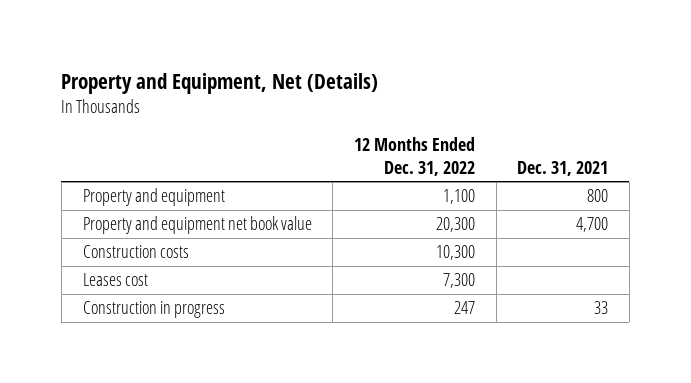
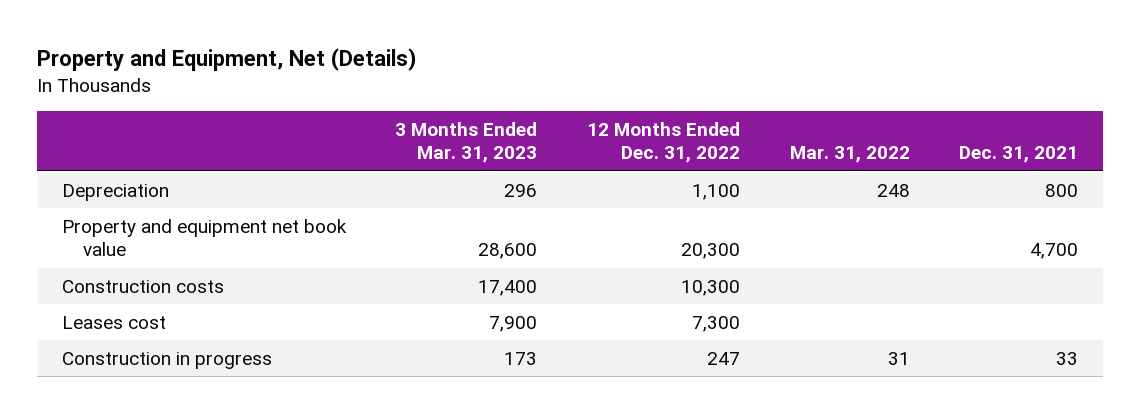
none -> [395,122,538,164] 3 Months Ended Mar. 31, 2023
none -> [789,146,910,164] Mar. 31, 2022
[82,188,225,207] Property and equipment -> [61,183,169,201] Depreciation

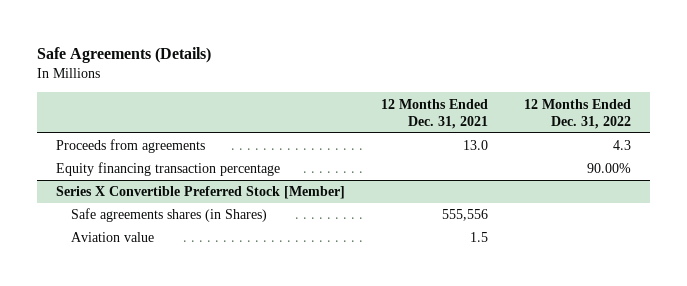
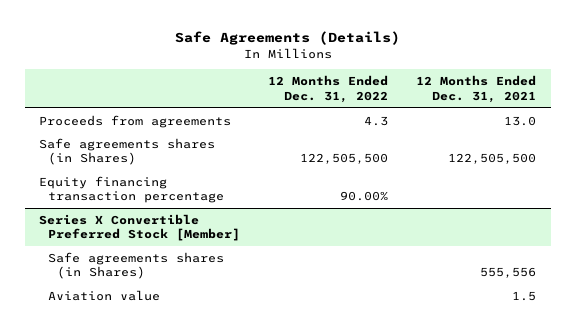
none -> [38,137,215,166] Safe agreements shares (in Shares)

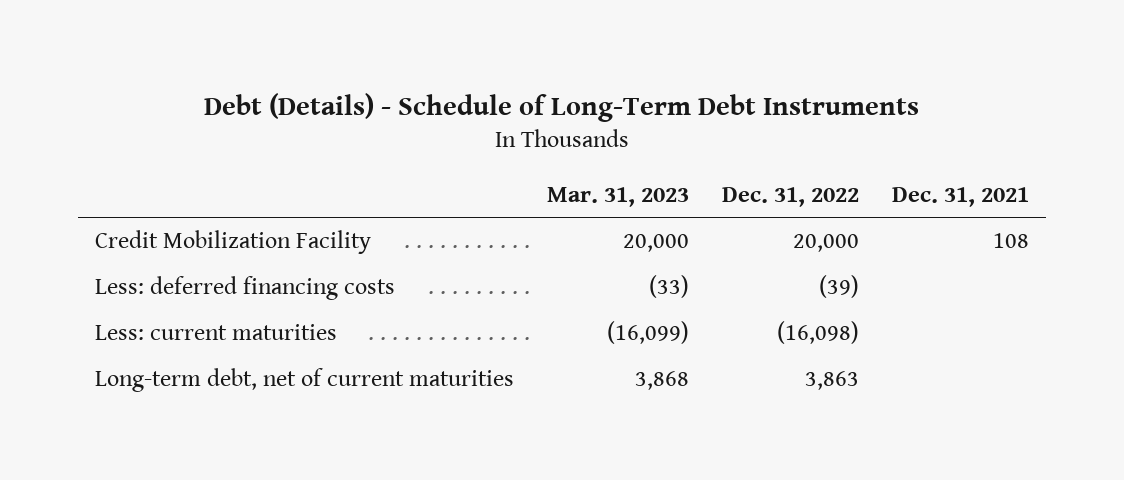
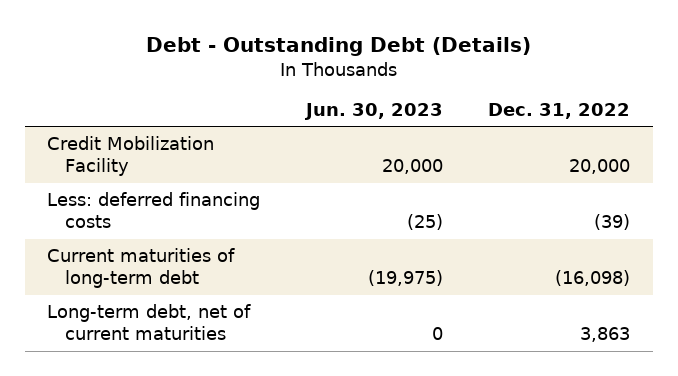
[203,93,919,123] Debt (Details) - Schedule of Long-Term Debt Instruments -> [145,37,531,57] Debt - Outstanding Debt (Details)
[546,186,689,207] Mar. 31, 2023 -> none
[892,186,1030,207] Dec. 31, 2021 -> none
none -> [303,103,443,121] Jun. 30, 2023
[94,324,337,341] Less: current maturities -> [47,247,236,289] Current maturities of long-term debt

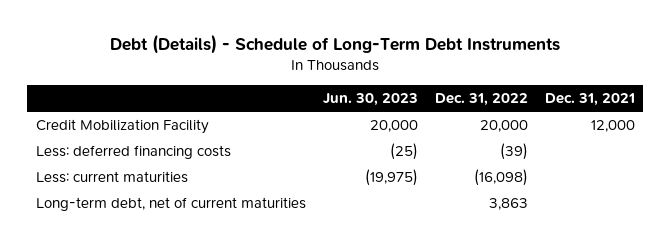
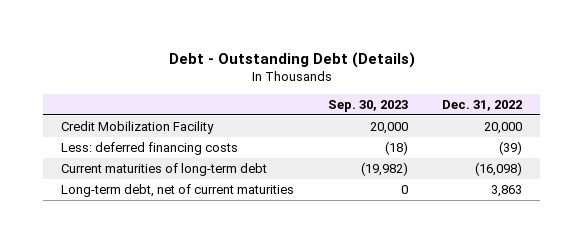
[110,34,561,55] Debt (Details) - Schedule of Long-Term Debt Instruments -> [168,51,415,68] Debt - Outstanding Debt (Details)
[322,93,418,107] Jun. 30, 2023 -> none
[544,93,635,107] Dec. 31, 2021 -> none
none -> [328,100,409,113] Sep. 30, 2023
[35,170,188,183] Less: current maturities -> [60,163,267,177] Current maturities of long-term debt

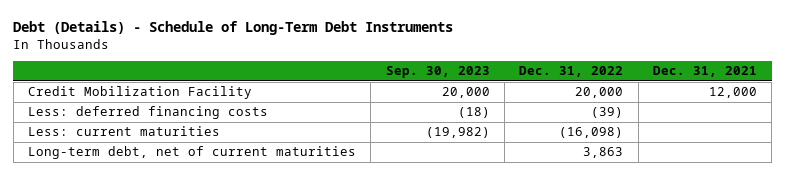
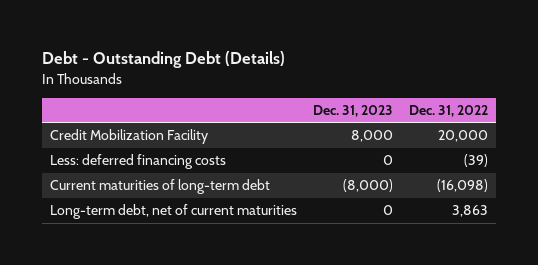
[13,21,454,36] Debt (Details) - Schedule of Long-Term Debt Instruments -> [42,51,286,69] Debt - Outstanding Debt (Details)
[385,66,490,79] Sep. 30, 2023 -> none
[653,66,758,78] Dec. 31, 2021 -> none
none -> [313,104,394,117] Dec. 31, 2023
[28,126,221,137] Less: current maturities -> [50,179,271,195] Current maturities of long-term debt

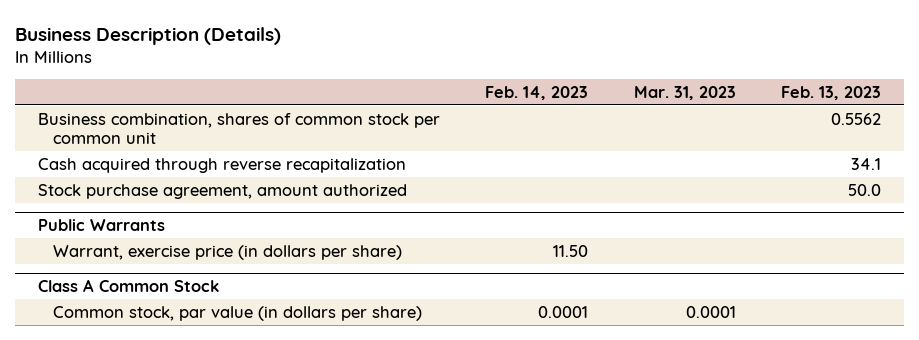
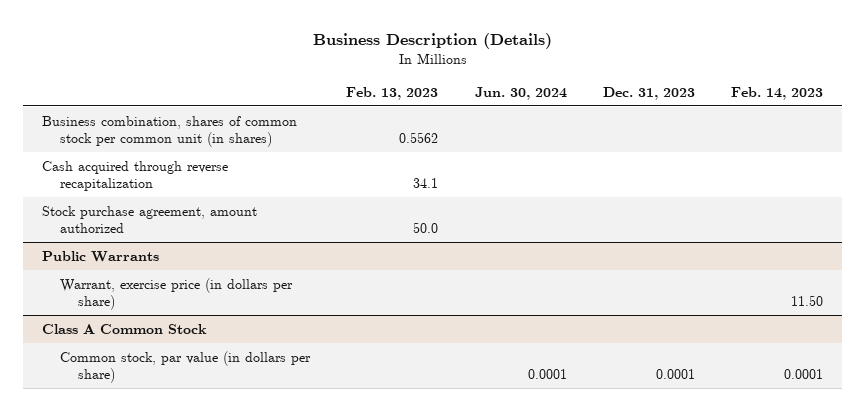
[633,85,736,100] Mar. 31, 2023 -> none
none -> [474,86,567,100] Jun. 30, 2024
none -> [603,86,696,100] Dec. 31, 2023
[38,112,441,144] Business combination, shares of common stock per common unit -> [41,115,297,147] Business combination, shares of common stock per common unit (in shares)

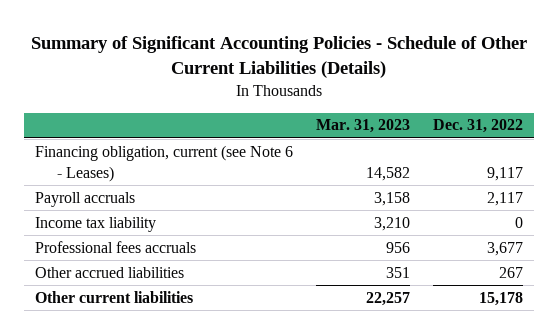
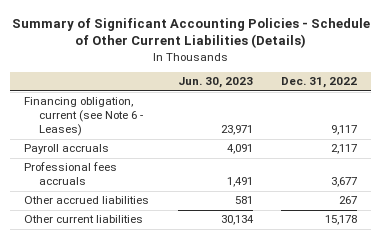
[315,119,410,134] Mar. 31, 2023 -> none
none -> [177,77,253,89] Jun. 30, 2023
[35,216,157,232] Income tax liability -> none

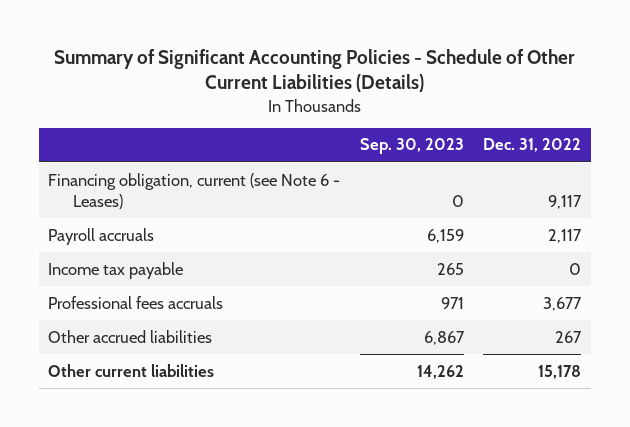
[177,77,253,89] Jun. 30, 2023 -> none
none -> [359,138,464,155] Sep. 30, 2023
none -> [48,261,184,279] Income tax payable

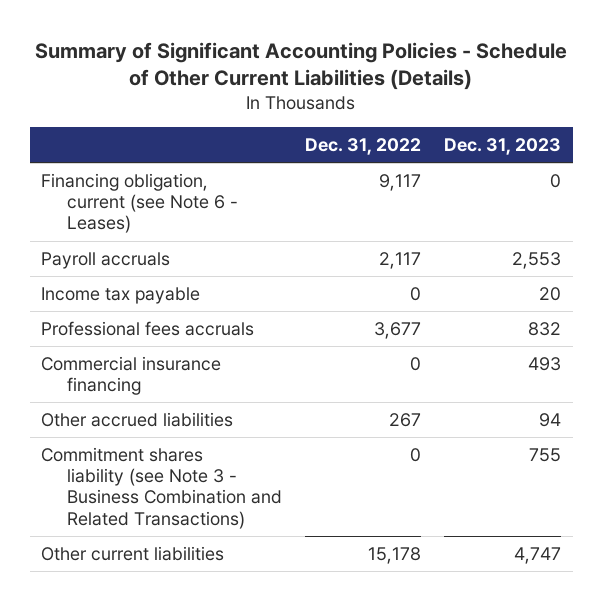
[359,138,464,155] Sep. 30, 2023 -> none
none -> [444,137,562,155] Dec. 31, 2023
none -> [41,355,222,396] Commercial insurance financing
none -> [41,446,283,529] Commitment shares liability (see Note 3 - Business Combination and Related Transactions)

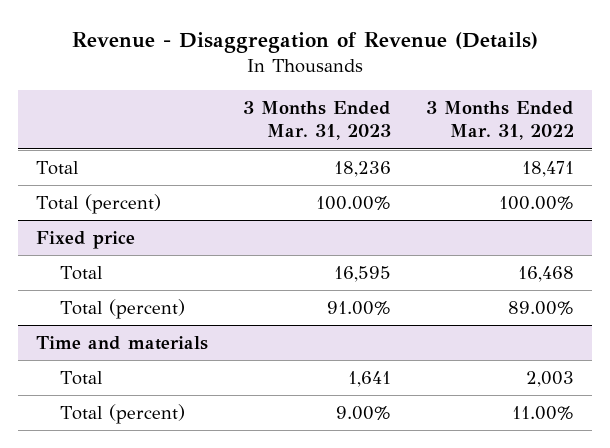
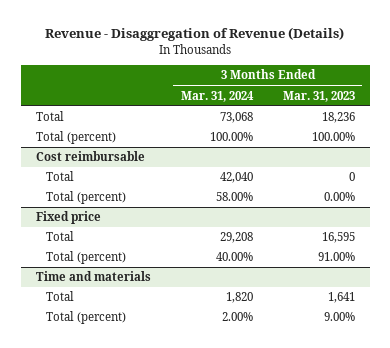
[426,100,575,141] 3 Months Ended Mar. 31, 2022 -> none
none -> [180,90,254,102] Mar. 31, 2024
none -> [35,151,145,162] Cost reimbursable
none -> [46,171,75,182] Total
none -> [46,191,127,205] Total (percent)

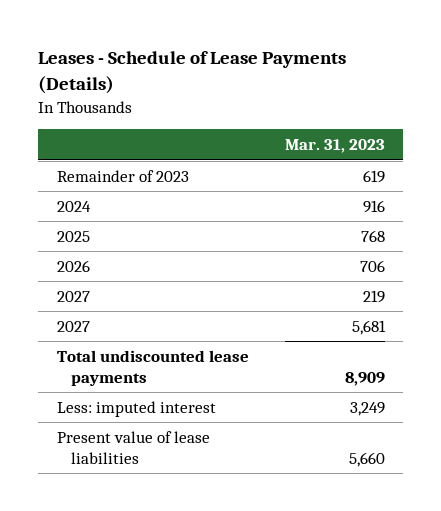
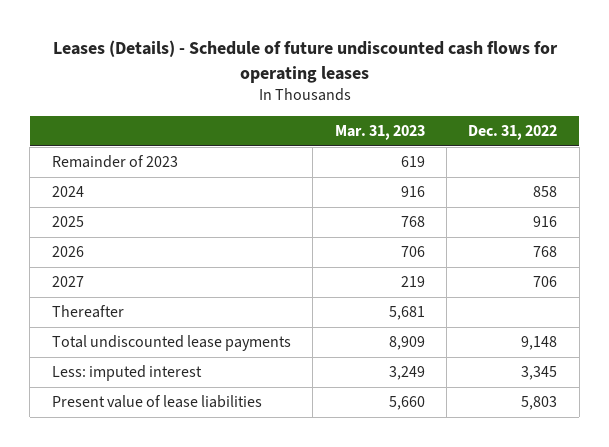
[38,51,347,95] Leases - Schedule of Lease Payments (Details) -> [52,40,558,83] Leases (Details) - Schedule of future undiscounted cash flows for operating leases
none -> [468,125,558,141] Dec. 31, 2022
[56,320,90,332] 2027 -> [51,305,124,319] Thereafter

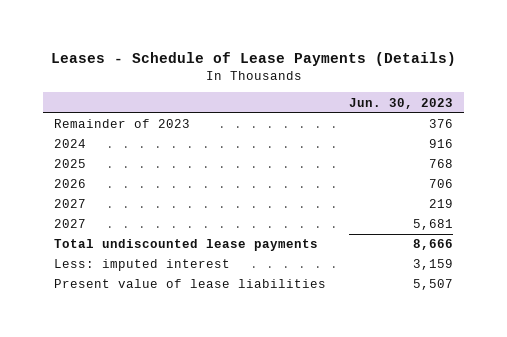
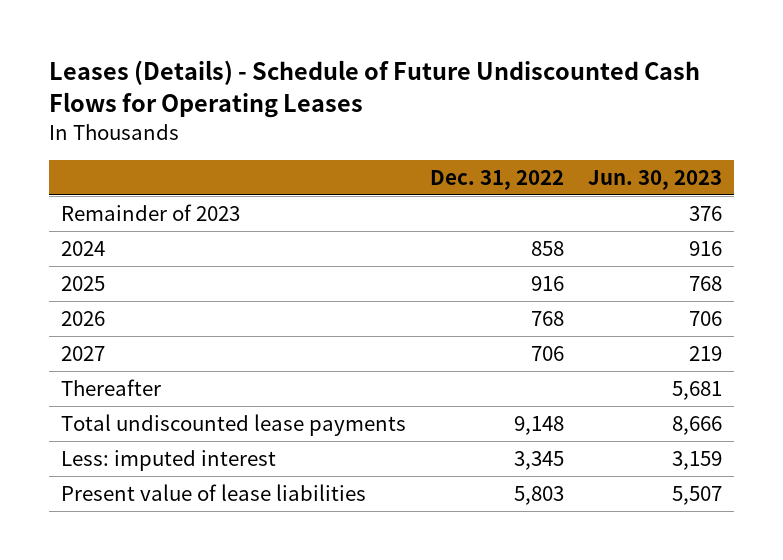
[50,51,456,66] Leases - Schedule of Lease Payments (Details) -> [48,60,700,119] Leases (Details) - Schedule of Future Undiscounted Cash Flows for Operating Leases
none -> [429,170,564,191] Dec. 31, 2022
[54,219,87,229] 2027 -> [60,378,161,396] Thereafter

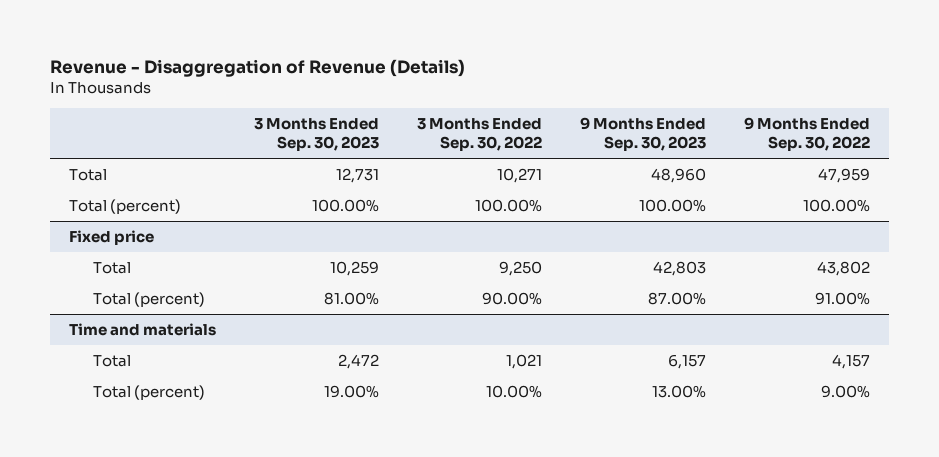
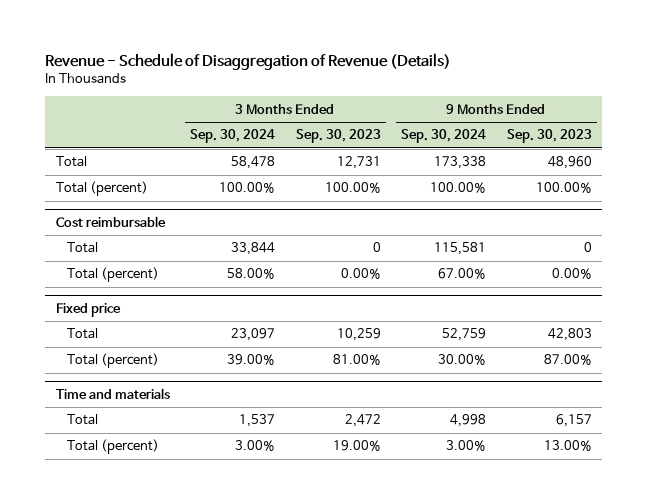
[49,59,465,78] Revenue - Disaggregation of Revenue (Details) -> [45,52,452,70] Revenue - Schedule of Disaggregation of Revenue (Details)
[417,118,543,152] 3 Months Ended Sep. 30, 2022 -> none
[744,117,871,152] 9 Months Ended Sep. 30, 2022 -> none
none -> [190,129,276,144] Sep. 30, 2024
none -> [401,129,487,144] Sep. 30, 2024
none -> [55,215,166,227] Cost reimbursable
none -> [66,242,98,254] Total
none -> [66,267,159,283] Total (percent)

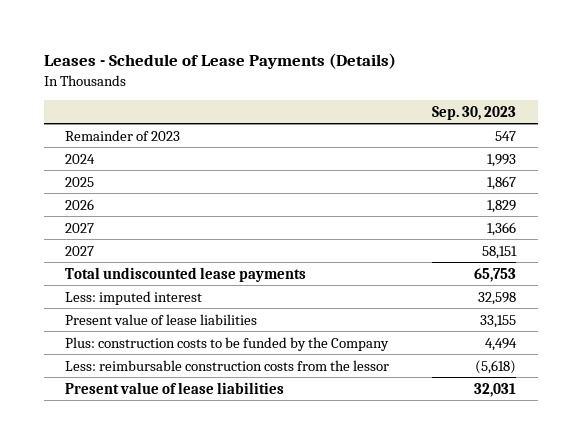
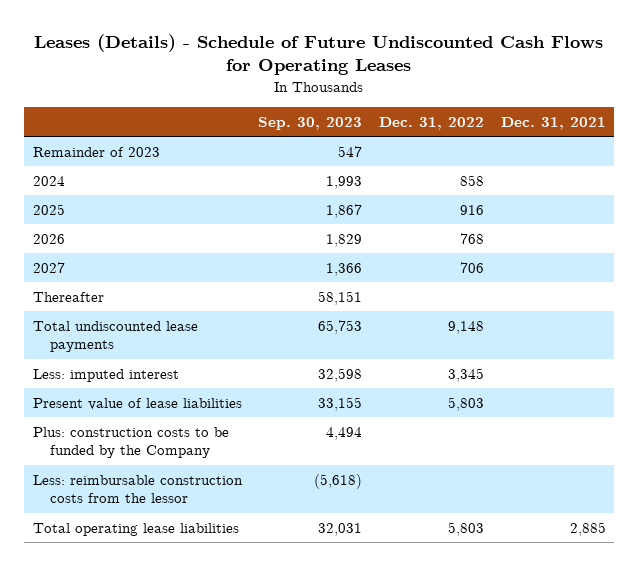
[43,53,396,70] Leases - Schedule of Lease Payments (Details) -> [34,33,604,76] Leases (Details) - Schedule of Future Undiscounted Cash Flows for Operating Leases
none -> [379,116,485,130] Dec. 31, 2022
none -> [500,116,606,130] Dec. 31, 2021
[65,245,95,256] 2027 -> [32,291,104,302] Thereafter
[65,381,285,394] Present value of lease liabilities -> [32,522,239,536] Total operating lease liabilities

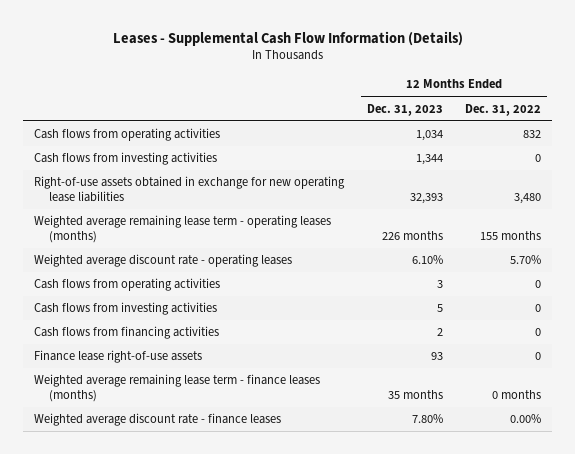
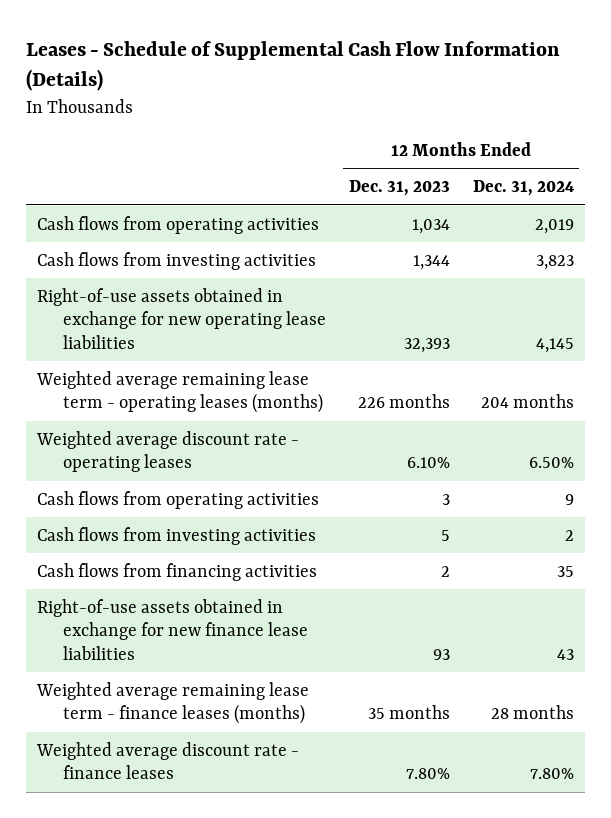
[112,30,463,46] Leases - Supplemental Cash Flow Information (Details) -> [25,41,560,92] Leases - Schedule of Supplemental Cash Flow Information (Details)
[465,103,542,116] Dec. 31, 2022 -> none
none -> [472,180,574,197] Dec. 31, 2024
[34,350,203,364] Finance lease right-of-use assets -> [37,598,308,660] Right-of-use assets obtained in exchange for new finance lease liabilities

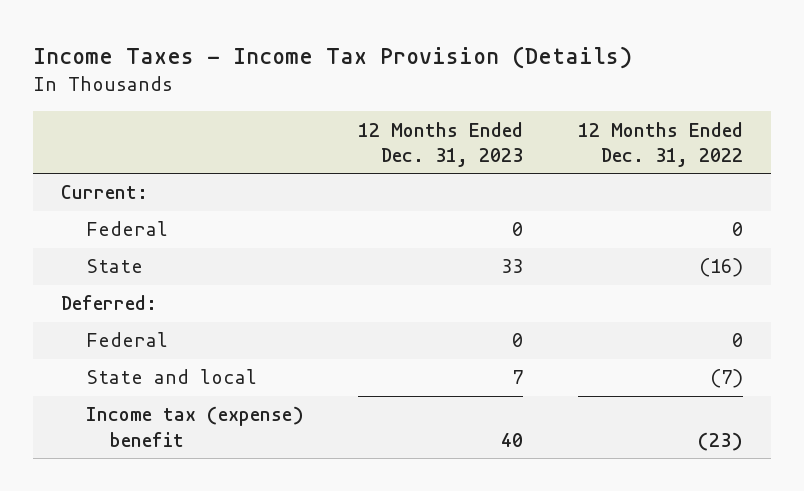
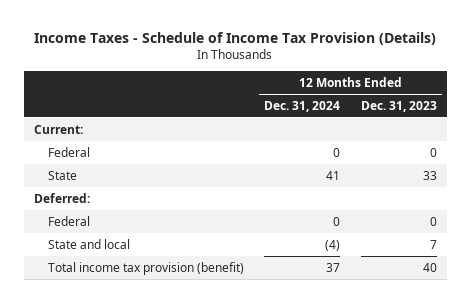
[33,46,633,70] Income Taxes - Income Tax Provision (Details) -> [34,31,437,45] Income Taxes - Schedule of Income Tax Provision (Details)
[578,121,744,167] 12 Months Ended Dec. 31, 2022 -> none
none -> [264,100,341,112] Dec. 31, 2024
[85,406,304,447] Income tax (expense) benefit -> [48,261,245,275] Total income tax provision (benefit)

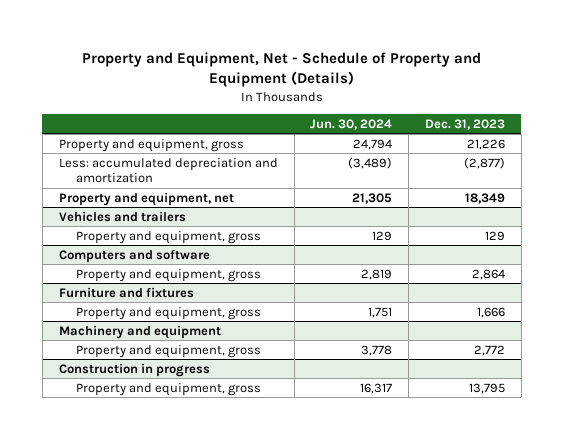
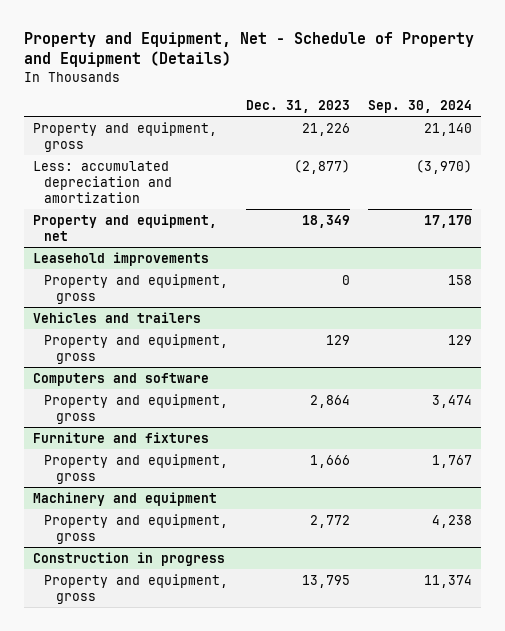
[310,119,393,131] Jun. 30, 2024 -> none
none -> [367,100,472,114] Sep. 30, 2024
none -> [32,251,209,266] Leasehold improvements
none -> [44,273,229,304] Property and equipment, gross

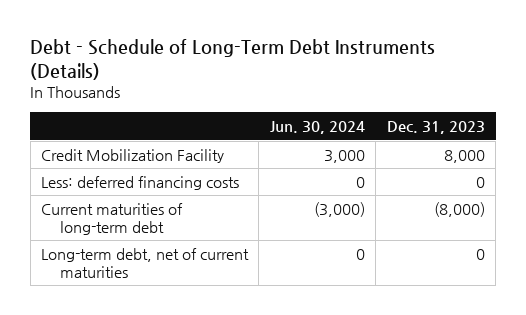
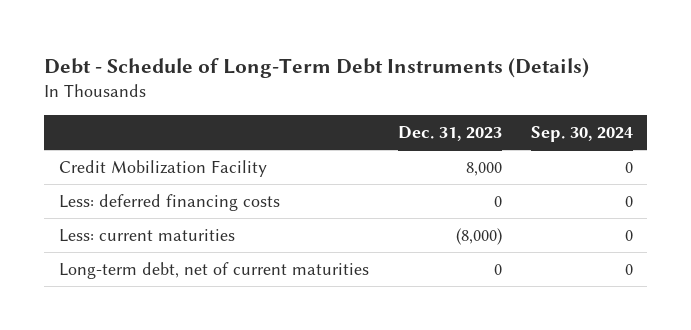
[269,121,365,135] Jun. 30, 2024 -> none
none -> [530,126,633,143] Sep. 30, 2024
[41,202,184,236] Current maturities of long-term debt -> [58,228,235,242] Less: current maturities

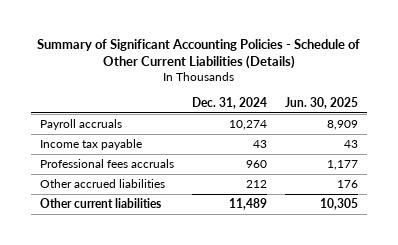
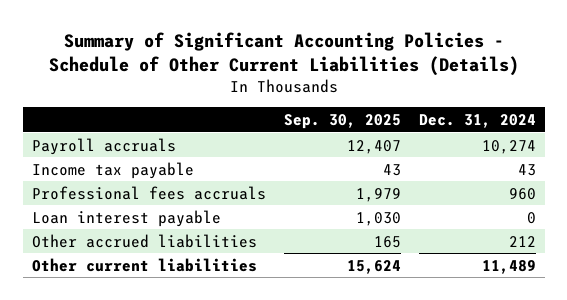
[284,96,358,109] Jun. 30, 2025 -> none
none -> [283,113,401,129] Sep. 30, 2025
none -> [31,209,221,227] Loan interest payable

